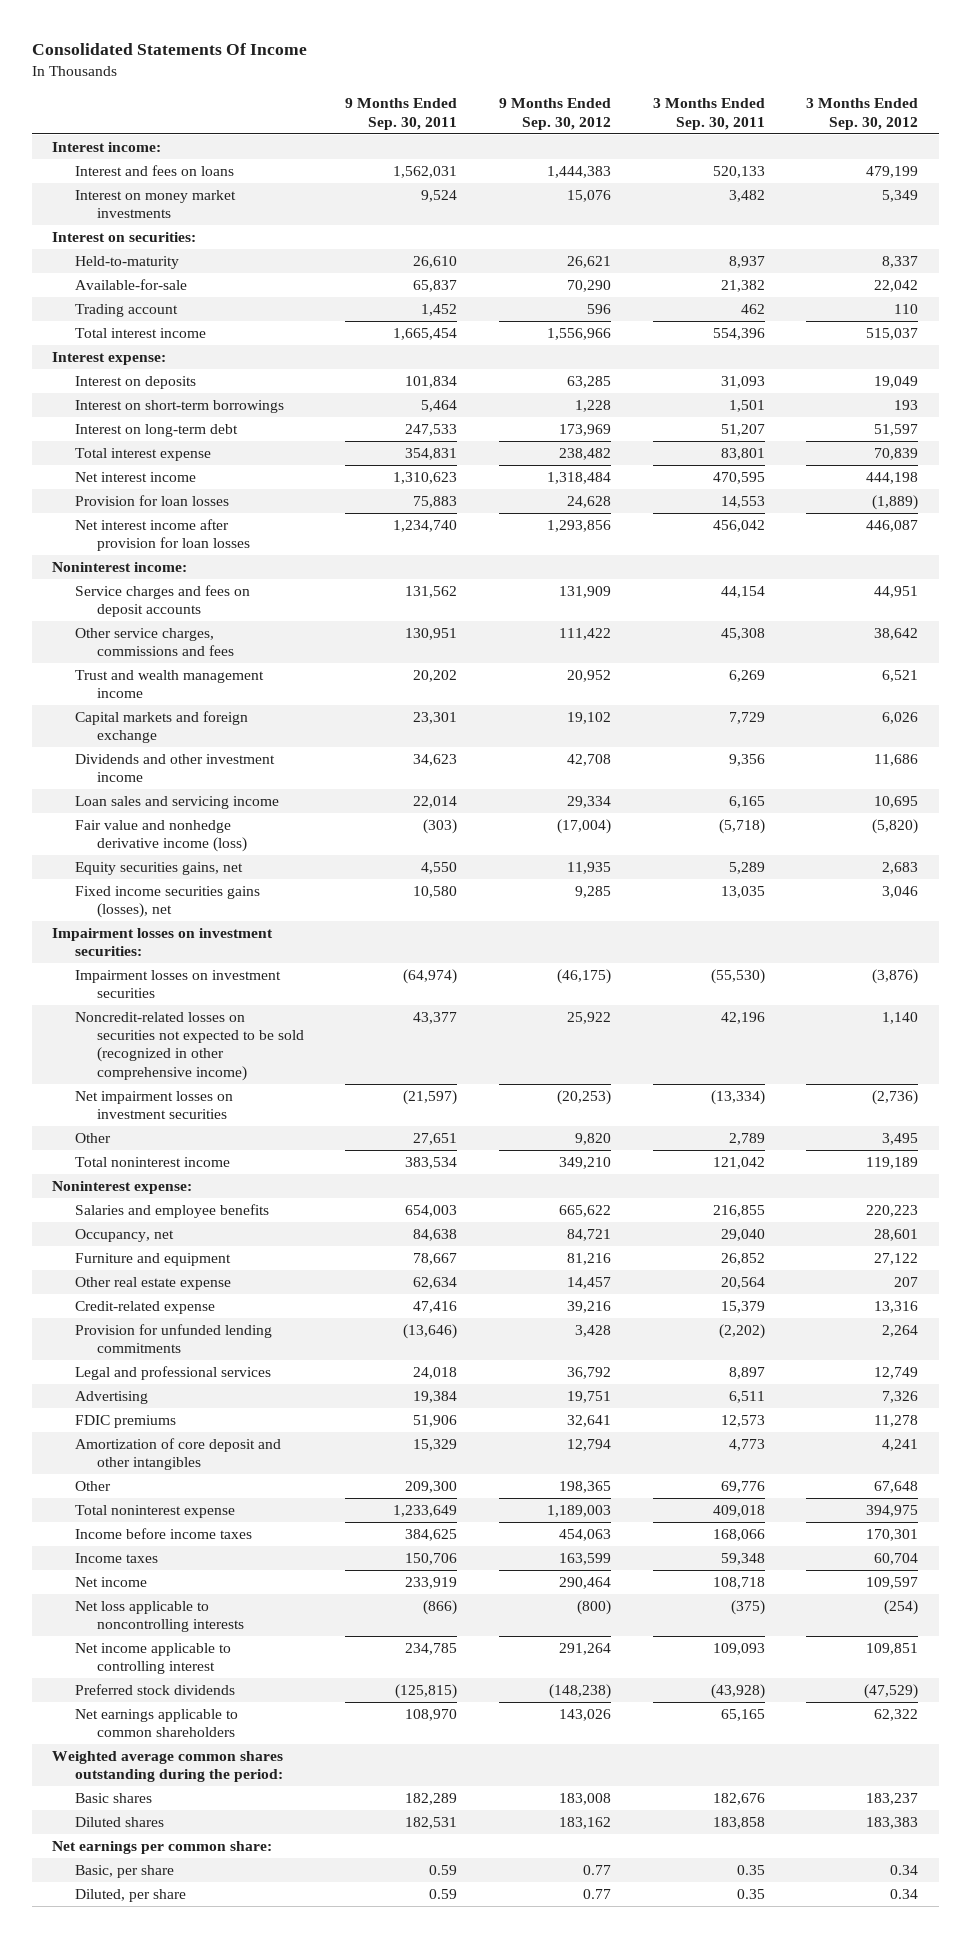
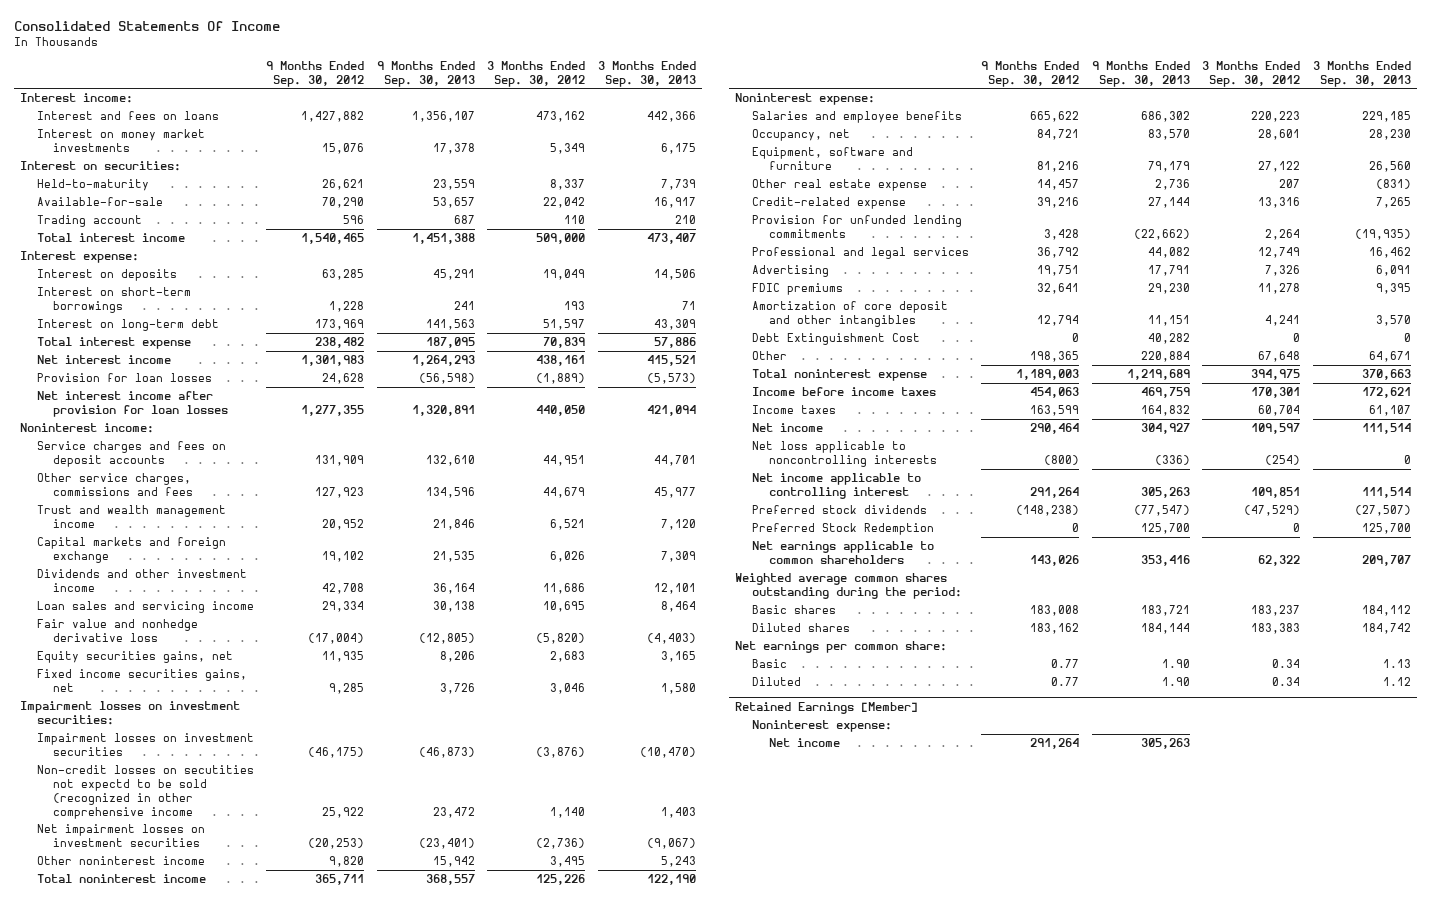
[345,98,458,130] 9 Months Ended Sep. 30, 2011 -> none
[652,98,765,130] 3 Months Ended Sep. 30, 2011 -> none
none -> [376,60,475,87] 9 Months Ended Sep. 30, 2013
none -> [597,60,696,87] 3 Months Ended Sep. 30, 2013
[547,165,612,178] 1,444,383 -> [301,111,365,123] 1,427,882
[866,165,919,178] 479,199 -> [536,111,586,123] 473,162
[547,327,612,340] 1,556,966 -> [301,233,365,245] 1,540,465
[866,327,919,340] 515,037 -> [536,233,586,245] 509,000
[547,471,612,484] 1,318,484 -> [301,355,365,367] 1,301,983
[866,471,919,484] 444,198 -> [536,355,586,367] 438,161
[547,519,612,532] 1,293,856 -> [301,404,365,416] 1,277,355
[866,519,919,532] 446,087 -> [536,404,586,416] 440,050
[559,627,612,640] 111,422 -> [315,486,365,498] 127,923
[874,627,919,640] 38,642 -> [543,486,586,498] 44,679
[74,819,247,853] Fair value and nonhedge derivative income (loss) -> [36,619,198,642] Fair value and nonhedge derivative loss
[74,885,260,919] Fixed income securities gains (losses), net -> [36,669,247,692] Fixed income securities gains, net
[74,1011,304,1081] Noncredit-related losses on securities not expected to be sold (recognized in other comprehensive income) -> [36,765,254,819] Non-credit losses on secutities not expectd to be sold (recognized in other comprehensive income
[74,1132,111,1143] Other -> [36,856,205,866] Other noninterest income
[559,1156,612,1169] 349,210 -> [315,874,365,886] 365,711
[866,1156,919,1169] 119,189 -> [536,874,586,886] 125,226
[74,1252,231,1266] Furniture and equipment -> [751,147,913,170] Equipment, software and furniture
[74,1365,271,1380] Legal and professional services -> [751,247,969,260] Professional and legal services
none -> [751,333,920,346] Debt Extinguishment Cost
none -> [751,523,934,536] Preferred Stock Redemption
[74,1864,174,1878] Basic, per share -> [751,659,787,669] Basic
[74,1888,186,1902] Diluted, per share -> [751,677,801,687] Diluted
none -> [735,701,919,714] Retained Earnings [Member]
none -> [751,720,892,733] Noninterest expense:
none -> [768,738,840,748] Net income

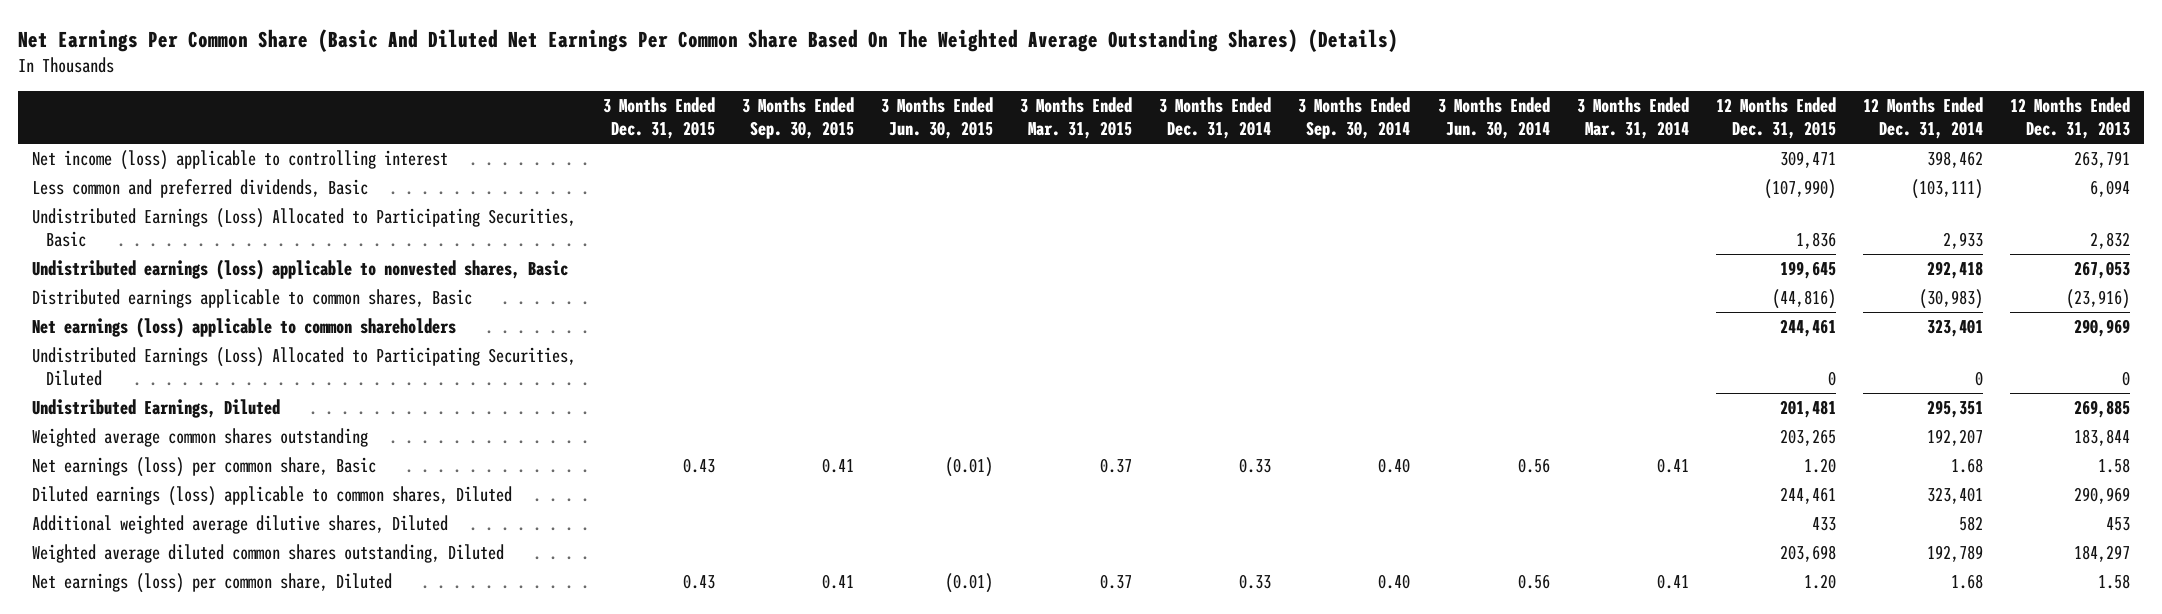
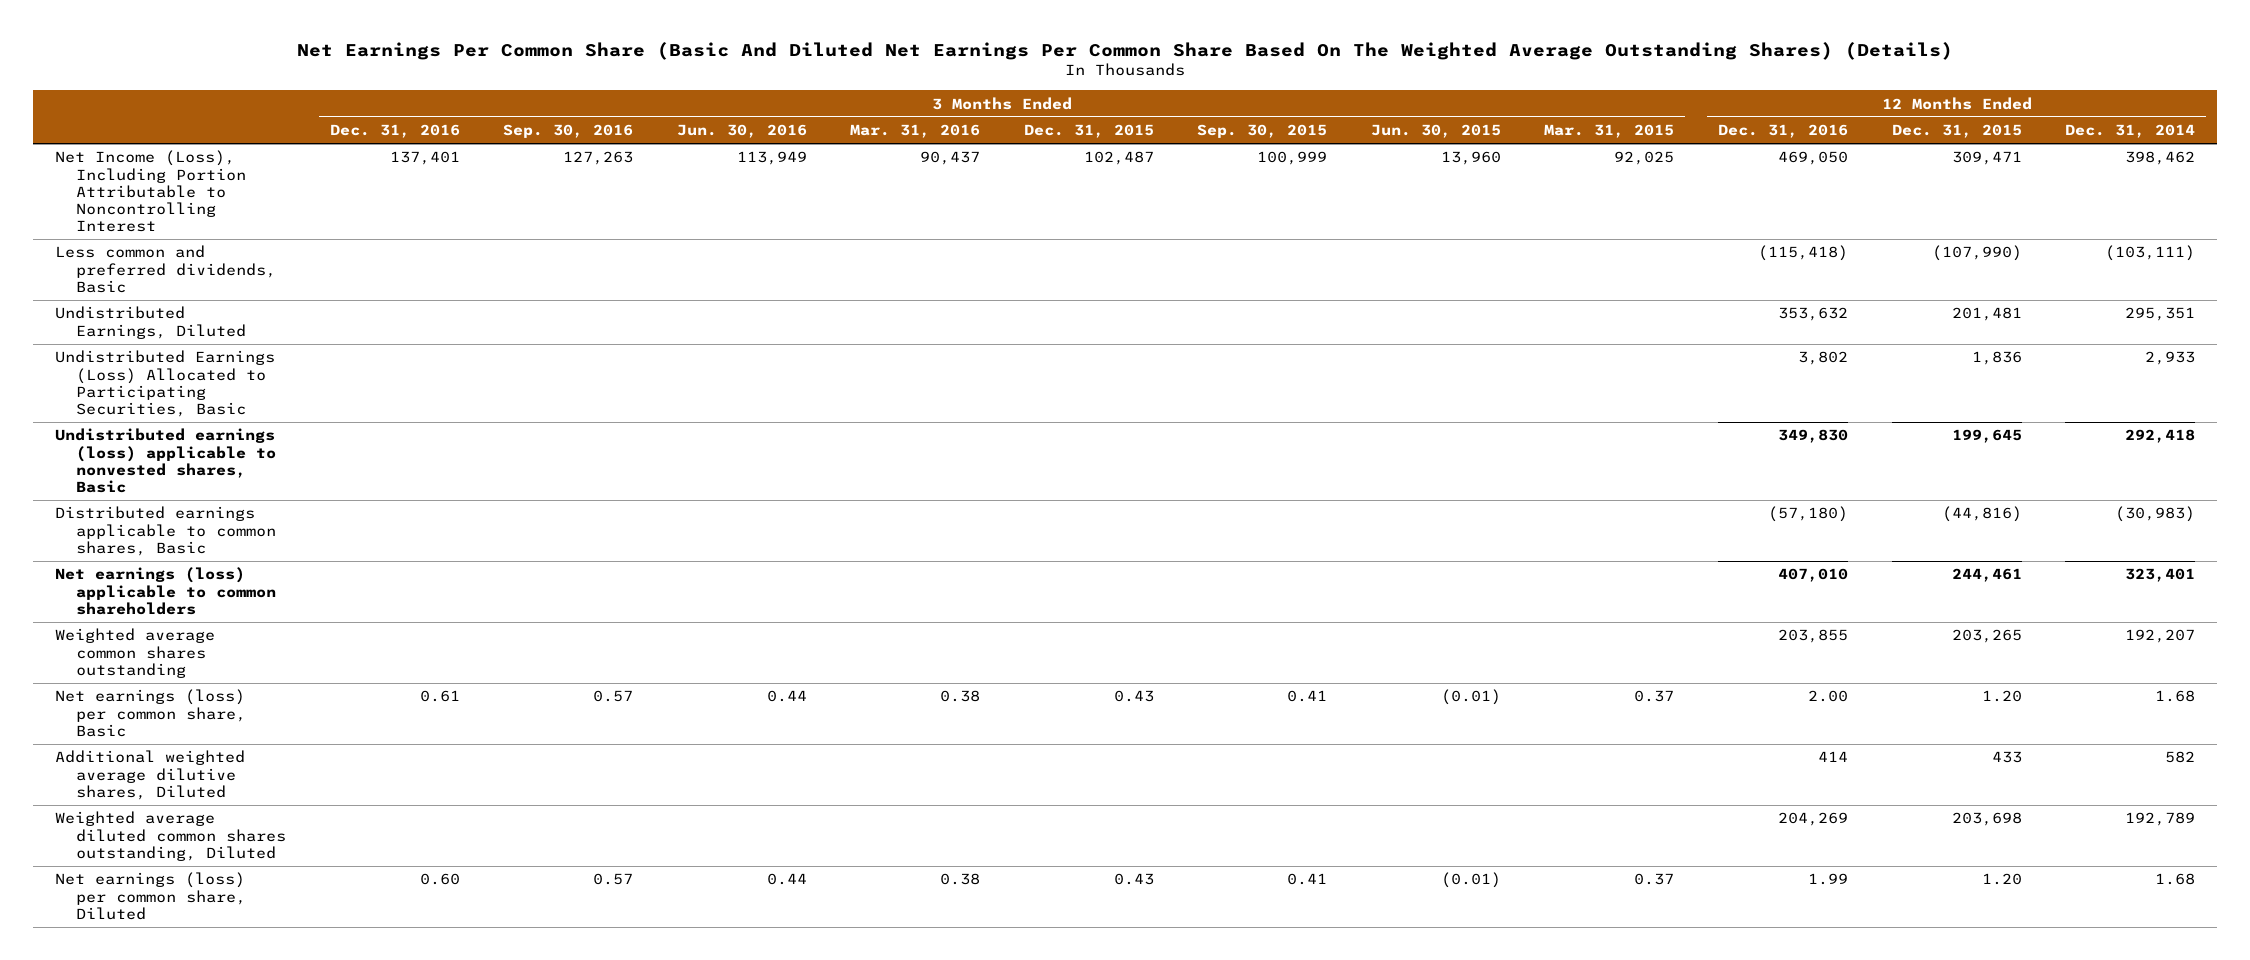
[1159,97,1272,139] 3 Months Ended Dec. 31, 2014 -> none
[1298,97,1411,139] 3 Months Ended Sep. 30, 2014 -> none
[1437,97,1550,139] 3 Months Ended Jun. 30, 2014 -> none
[1576,97,1689,139] 3 Months Ended Mar. 31, 2014 -> none
[2010,97,2131,139] 12 Months Ended Dec. 31, 2013 -> none
none -> [329,124,460,139] Dec. 31, 2016
none -> [503,124,634,139] Sep. 30, 2016
none -> [676,124,807,139] Jun. 30, 2016
none -> [850,124,981,139] Mar. 31, 2016
none -> [1717,124,1848,139] Dec. 31, 2016
[31,150,448,171] Net income (loss) applicable to controlling interest -> none
none -> [54,150,247,232] Net Income (Loss), Including Portion Attributable to Noncontrolling Interest
[31,399,280,419] Undistributed Earnings, Diluted -> [54,306,247,339] Undistributed Earnings, Diluted
[31,347,576,387] Undistributed Earnings (Loss) Allocated to Participating Securities, Diluted -> none
[31,486,512,507] Diluted earnings (loss) applicable to common shares, Diluted -> none

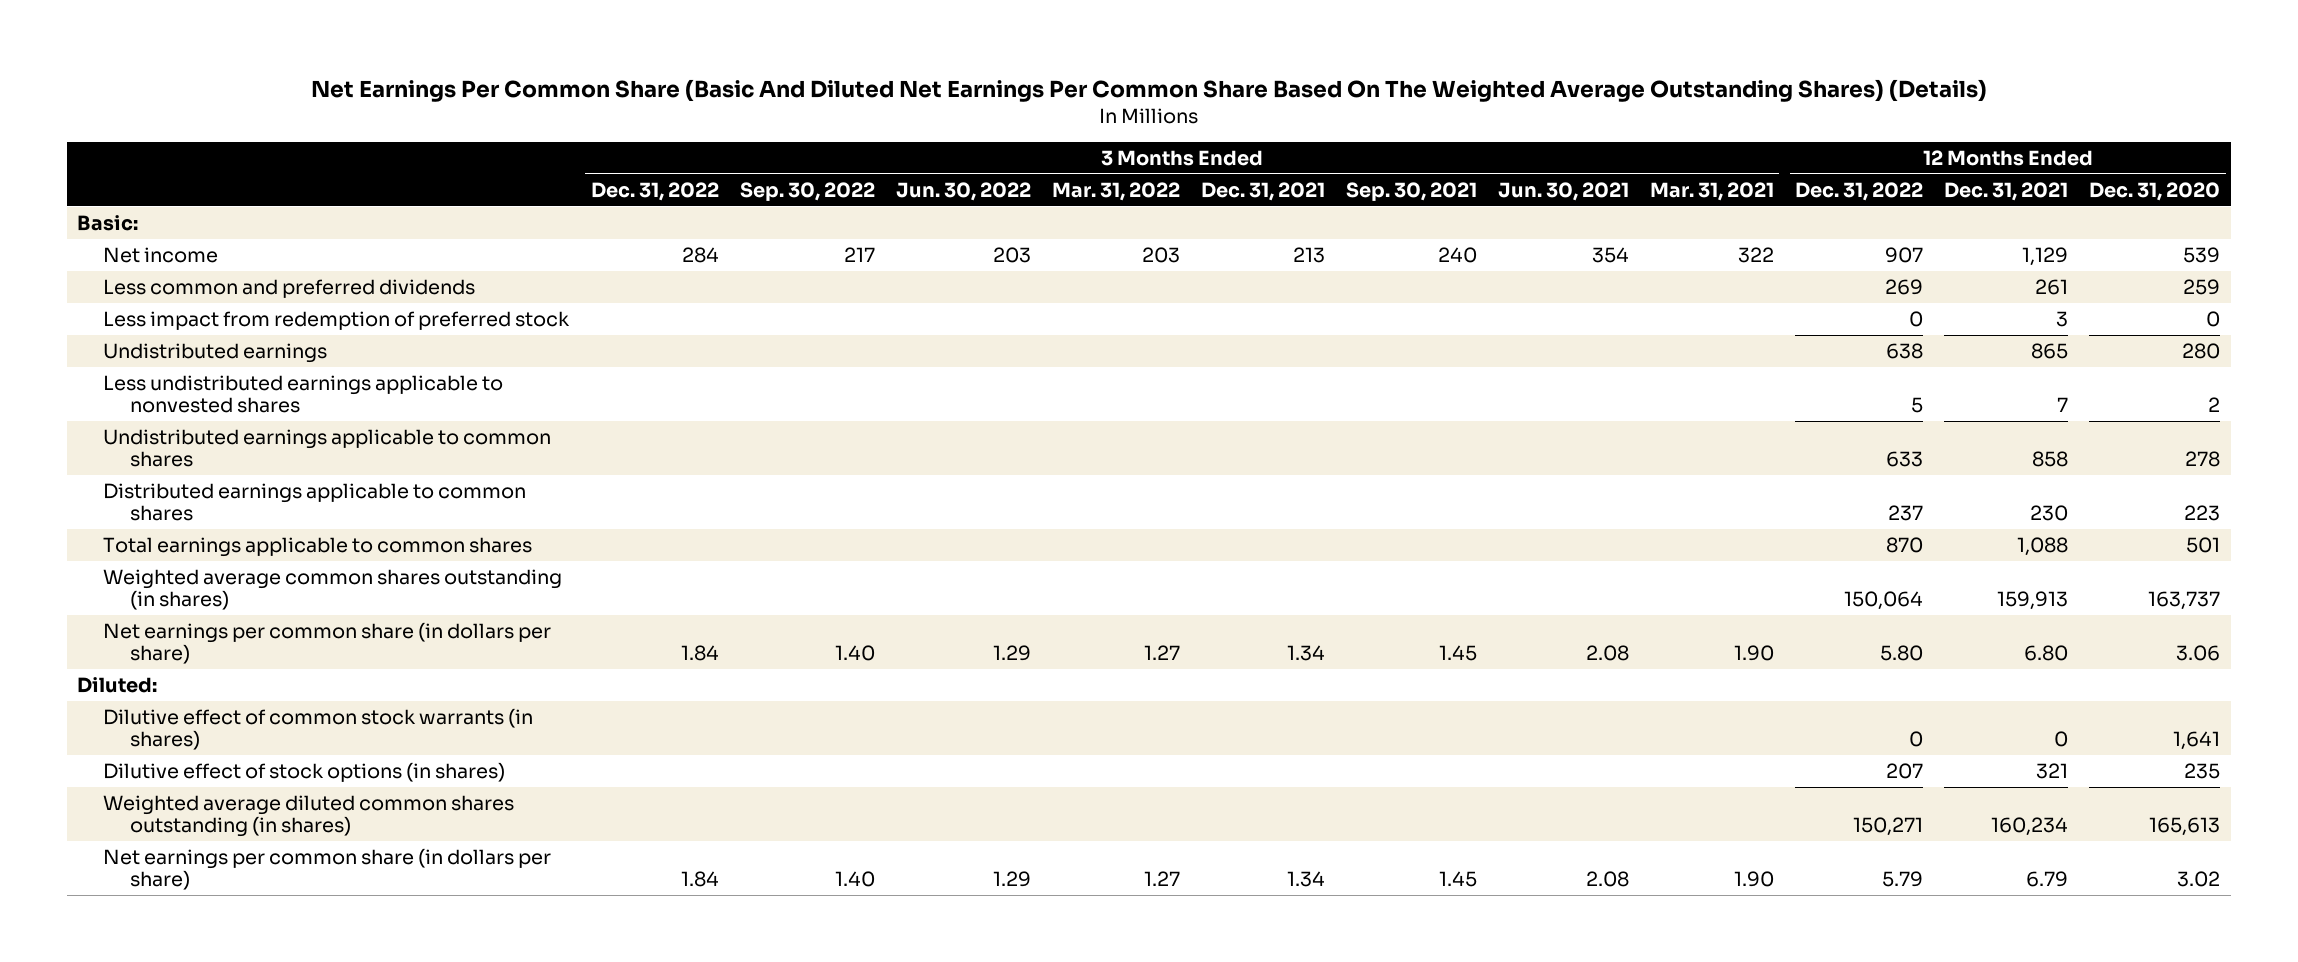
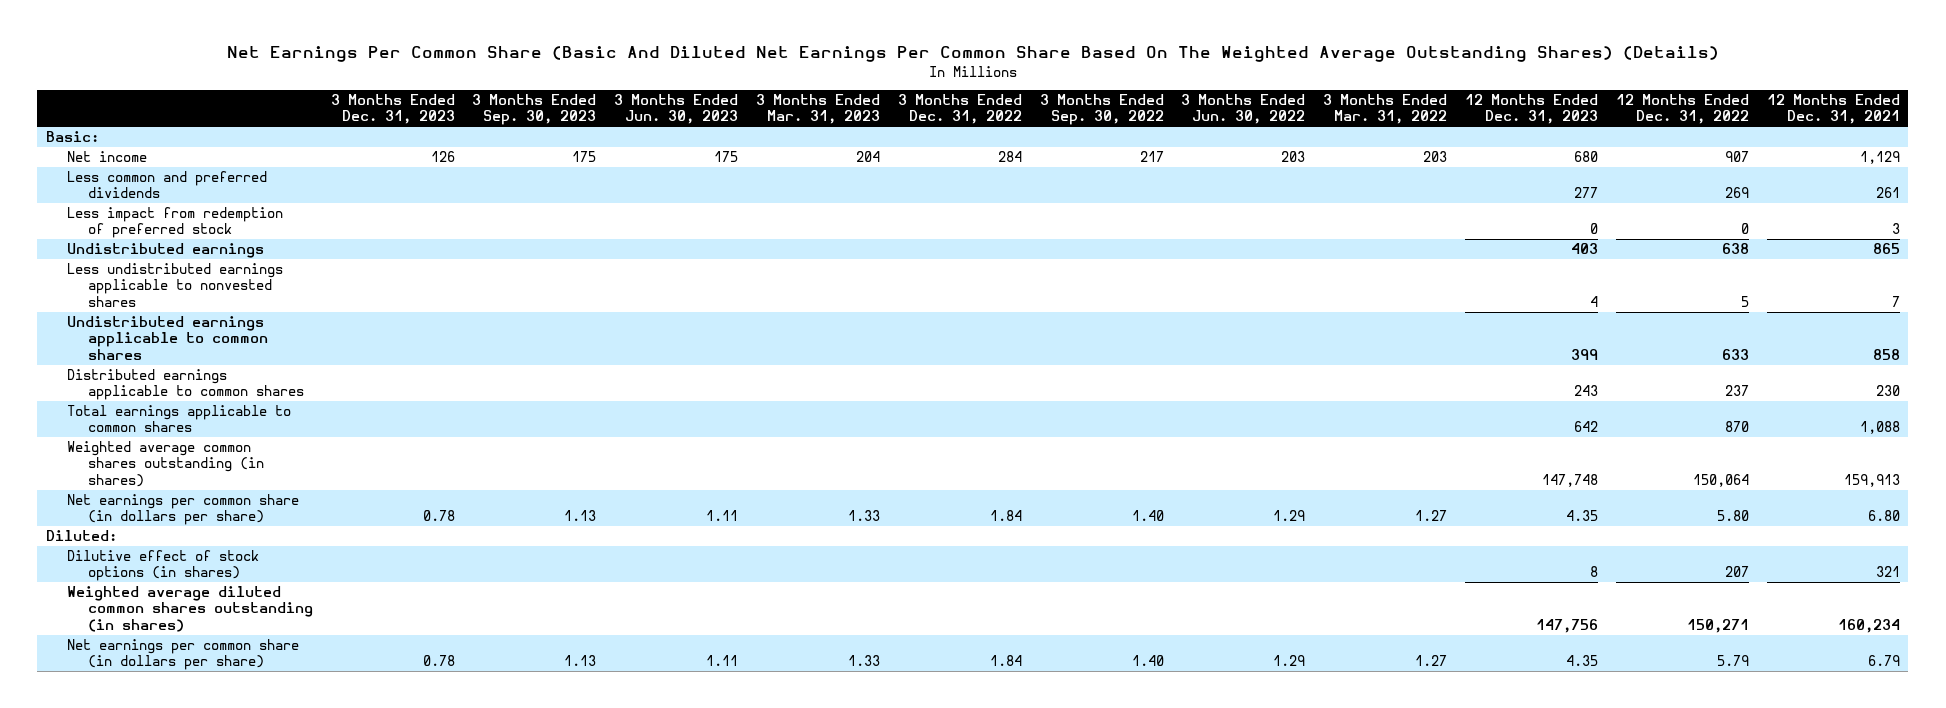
[1200,181,1325,201] Dec. 31, 2021 -> none
[1346,181,1478,201] Sep. 30, 2021 -> none
[1498,181,1630,201] Jun. 30, 2021 -> none
[1650,181,1775,201] Mar. 31, 2021 -> none
[2089,181,2221,201] Dec. 31, 2020 -> none
none -> [330,94,455,125] 3 Months Ended Dec. 31, 2023
none -> [472,94,597,126] 3 Months Ended Sep. 30, 2023
none -> [614,94,739,125] 3 Months Ended Jun. 30, 2023
none -> [756,94,881,125] 3 Months Ended Mar. 31, 2023
none -> [1464,94,1598,125] 12 Months Ended Dec. 31, 2023
[103,707,534,751] Dilutive effect of common stock warrants (in shares) -> none

